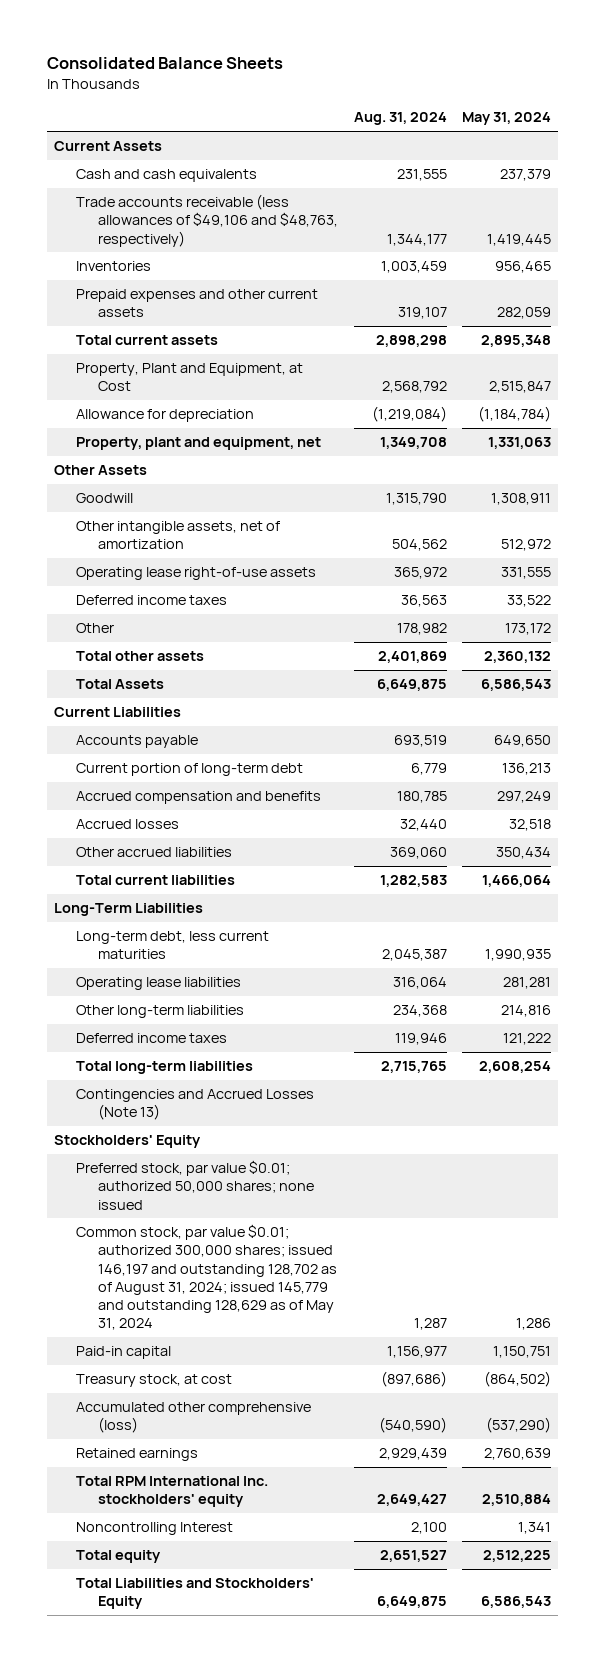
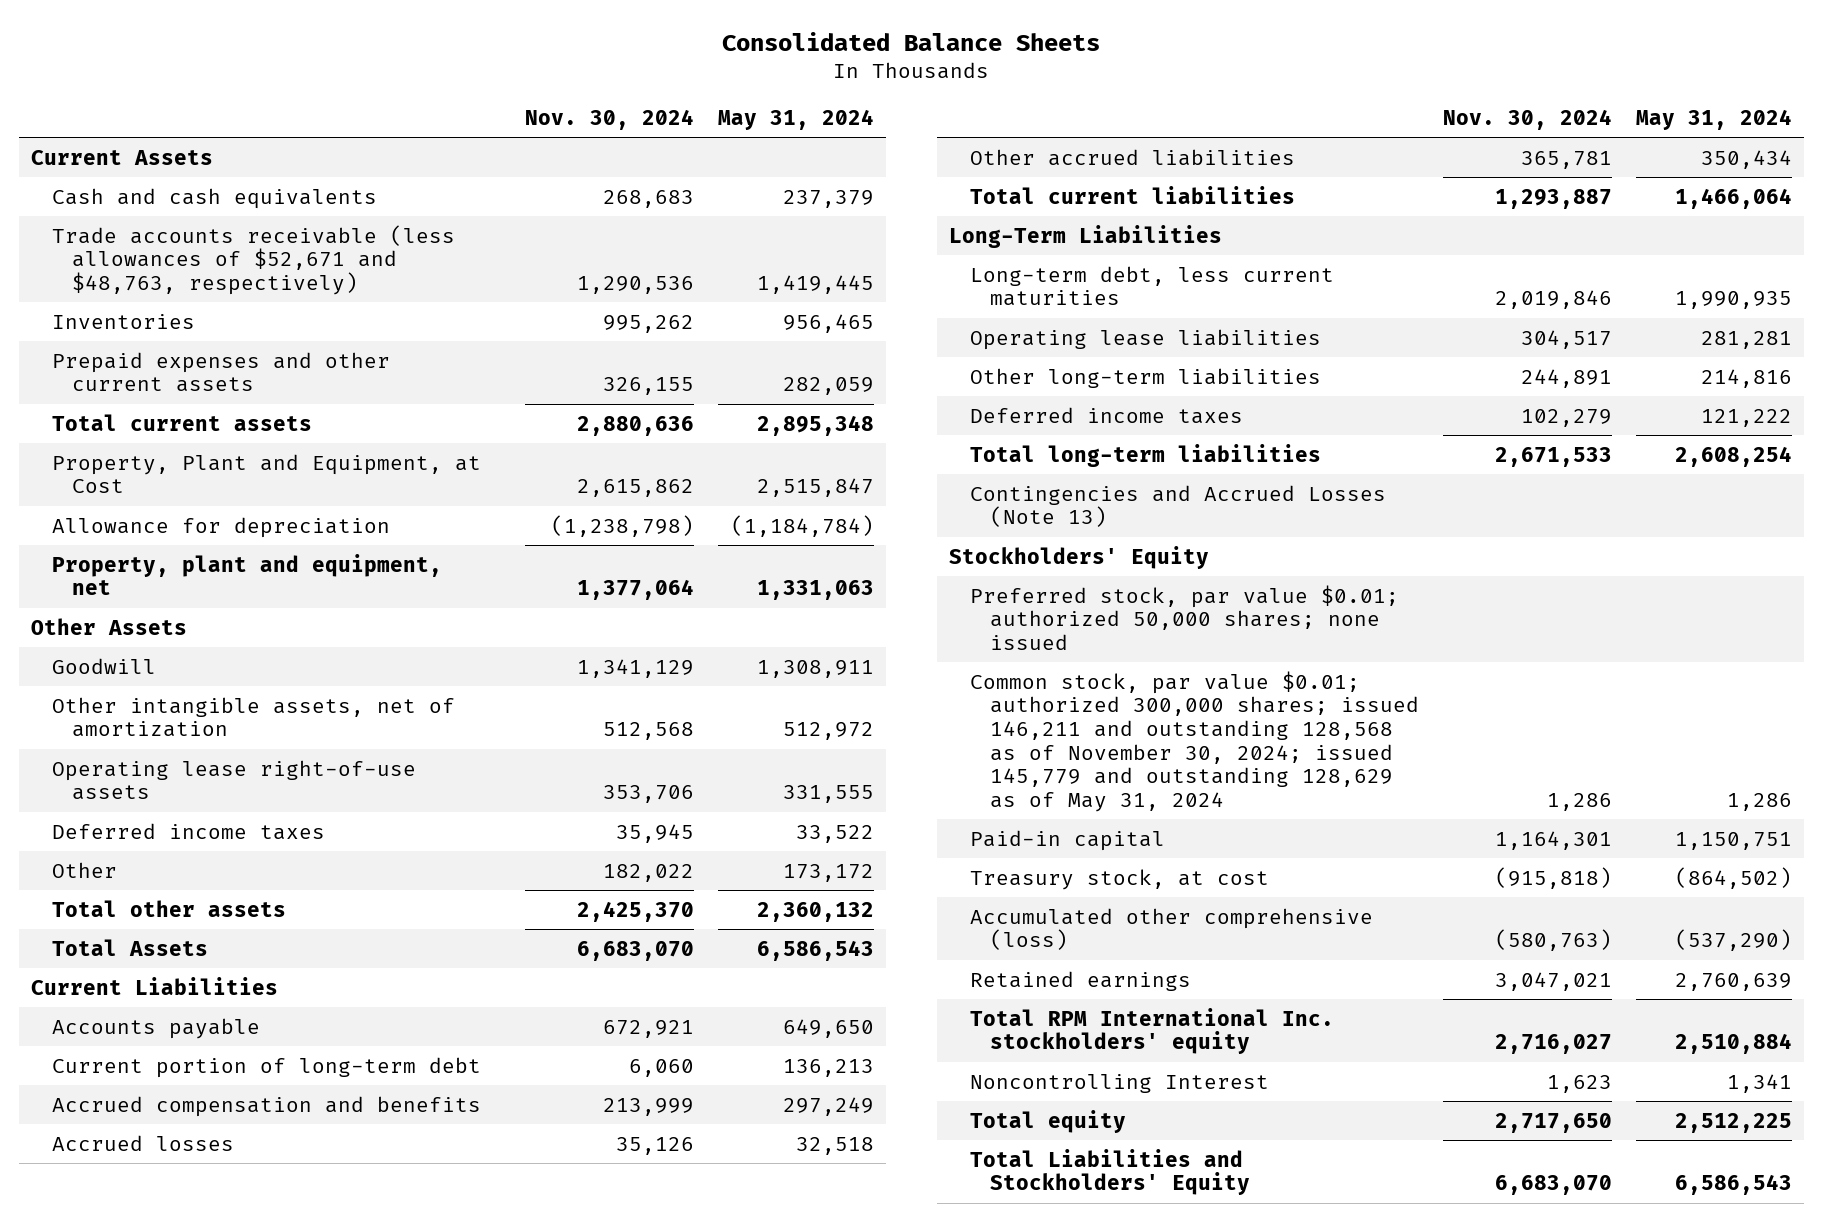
[353,112,447,126] Aug. 31, 2024 -> none
none -> [525,109,695,131] Nov. 30, 2024
[76,194,339,247] Trade accounts receivable (less allowances of $49,106 and $48,763, respectively) -> [51,224,455,295] Trade accounts receivable (less allowances of $52,671 and $48,763, respectively)
[76,1224,338,1330] Common stock, par value $0.01; authorized 300,000 shares; issued 146,197 and outstanding 128,702 as of August 31, 2024; issued 145,779 and outstanding 128,629 as of May 31, 2024 -> [969,670,1420,812] Common stock, par value $0.01; authorized 300,000 shares; issued 146,211 and outstanding 128,568 as of November 30, 2024; issued 145,779 and outstanding 128,629 as of May 31, 2024

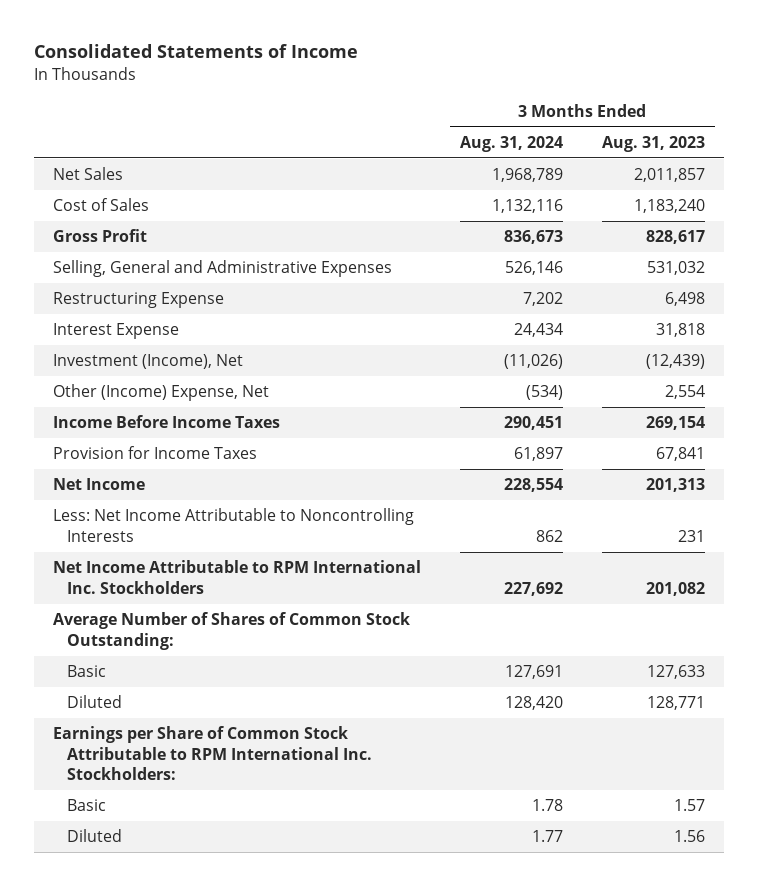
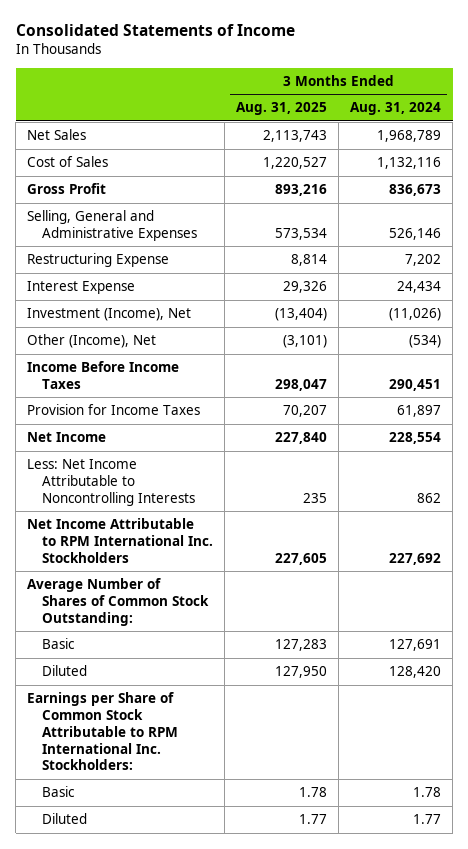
[601,135,705,152] Aug. 31, 2023 -> none
none -> [236,102,328,116] Aug. 31, 2025
[53,384,270,402] Other (Income) Expense, Net -> [27,334,157,349] Other (Income), Net

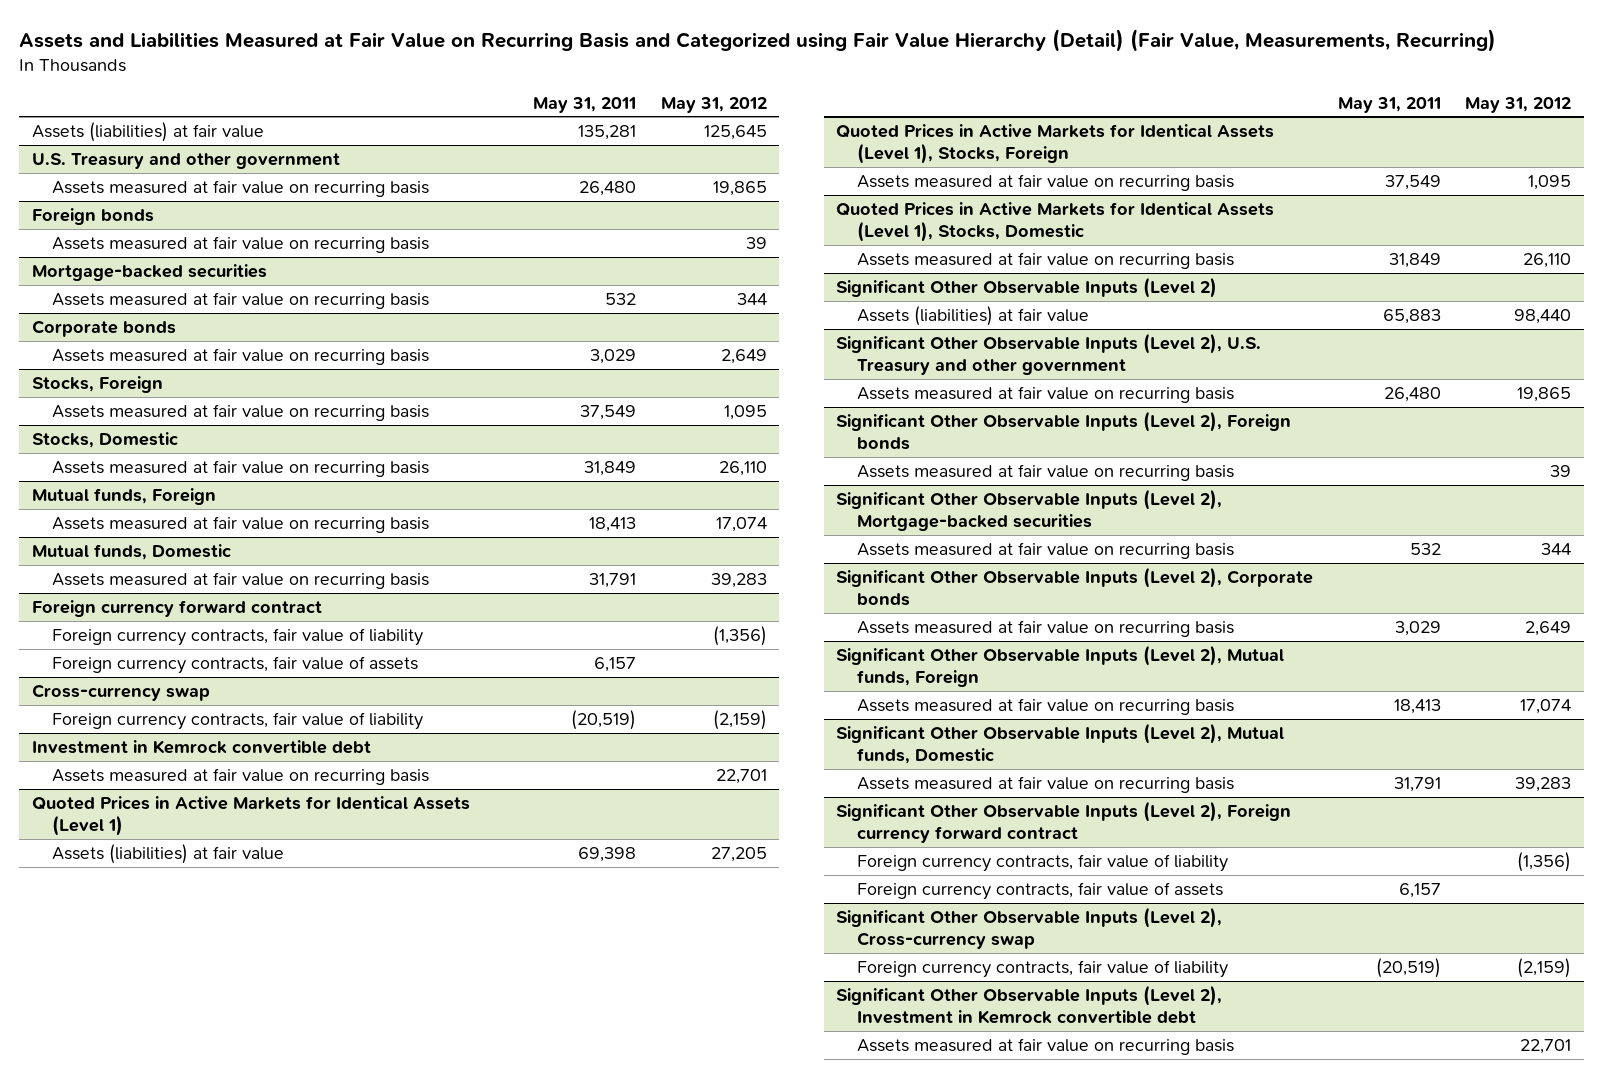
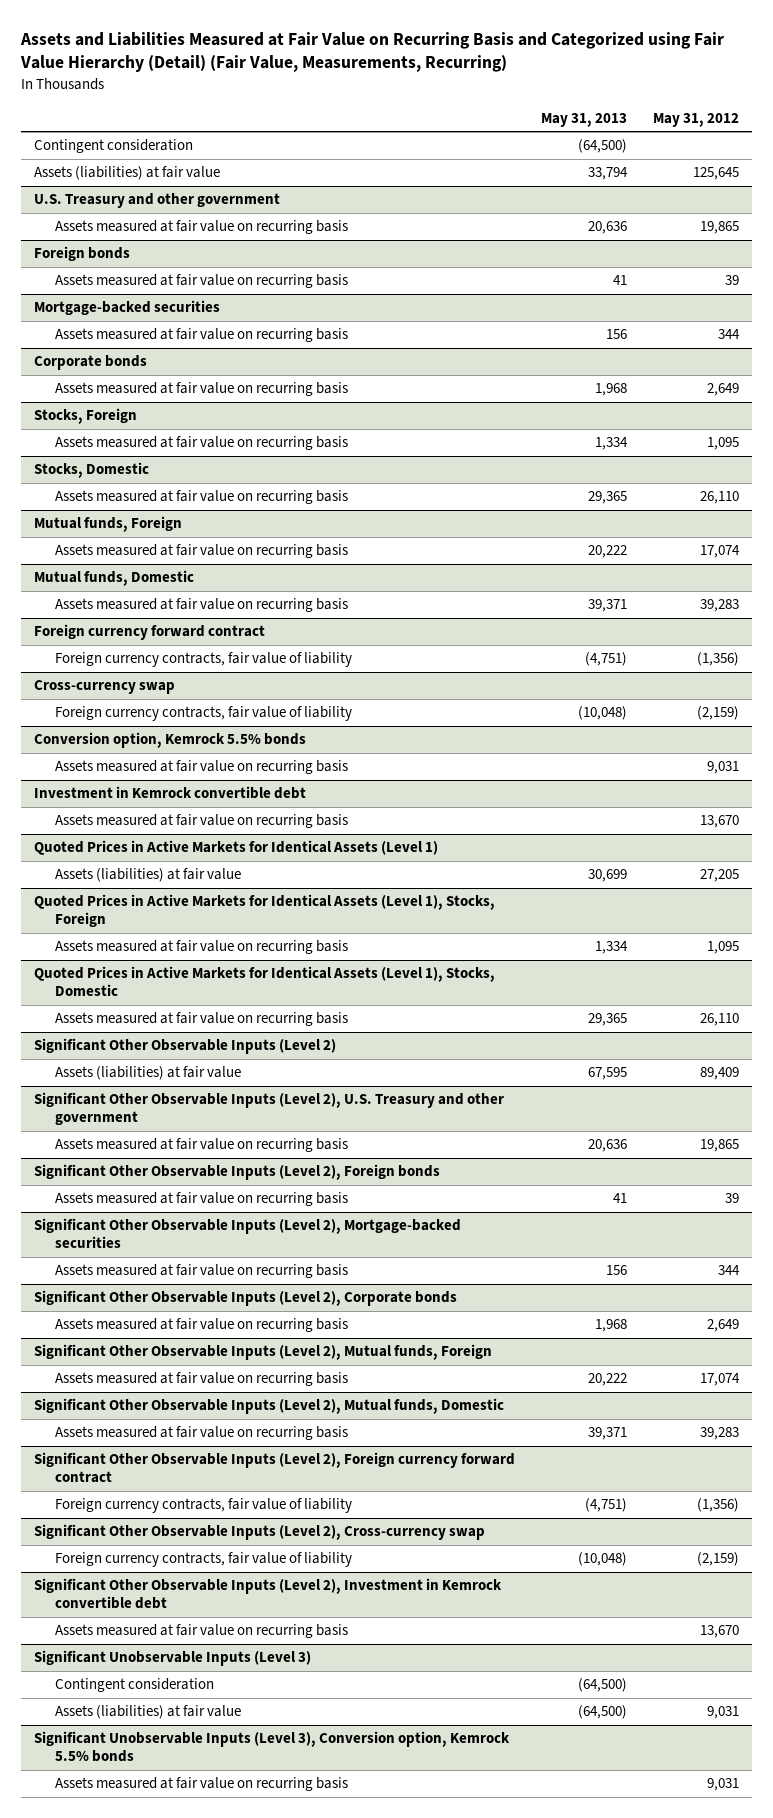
[533,96,637,113] May 31, 2011 -> none
none -> [540,112,627,127] May 31, 2013
none -> [34,139,194,154] Contingent consideration
[52,655,419,674] Foreign currency contracts, fair value of assets -> none
none -> [34,732,307,749] Conversion option, Kemrock 5.5% bonds
none -> [54,760,348,775] Assets measured at fair value on recurring basis
[715,768,767,784] 22,701 -> [699,815,739,829] 13,670
[1514,308,1572,324] 98,440 -> [699,1067,739,1081] 89,409
[856,881,1223,900] Foreign currency contracts, fair value of assets -> none
[1520,1038,1572,1054] 22,701 -> [699,1625,739,1639] 13,670
none -> [34,1650,312,1667] Significant Unobservable Inputs (Level 3)
none -> [54,1678,214,1693] Contingent consideration
none -> [54,1705,241,1720] Assets (liabilities) at fair value
none -> [34,1731,511,1763] Significant Unobservable Inputs (Level 3), Conversion option, Kemrock 5.5% bonds
none -> [54,1777,348,1792] Assets measured at fair value on recurring basis

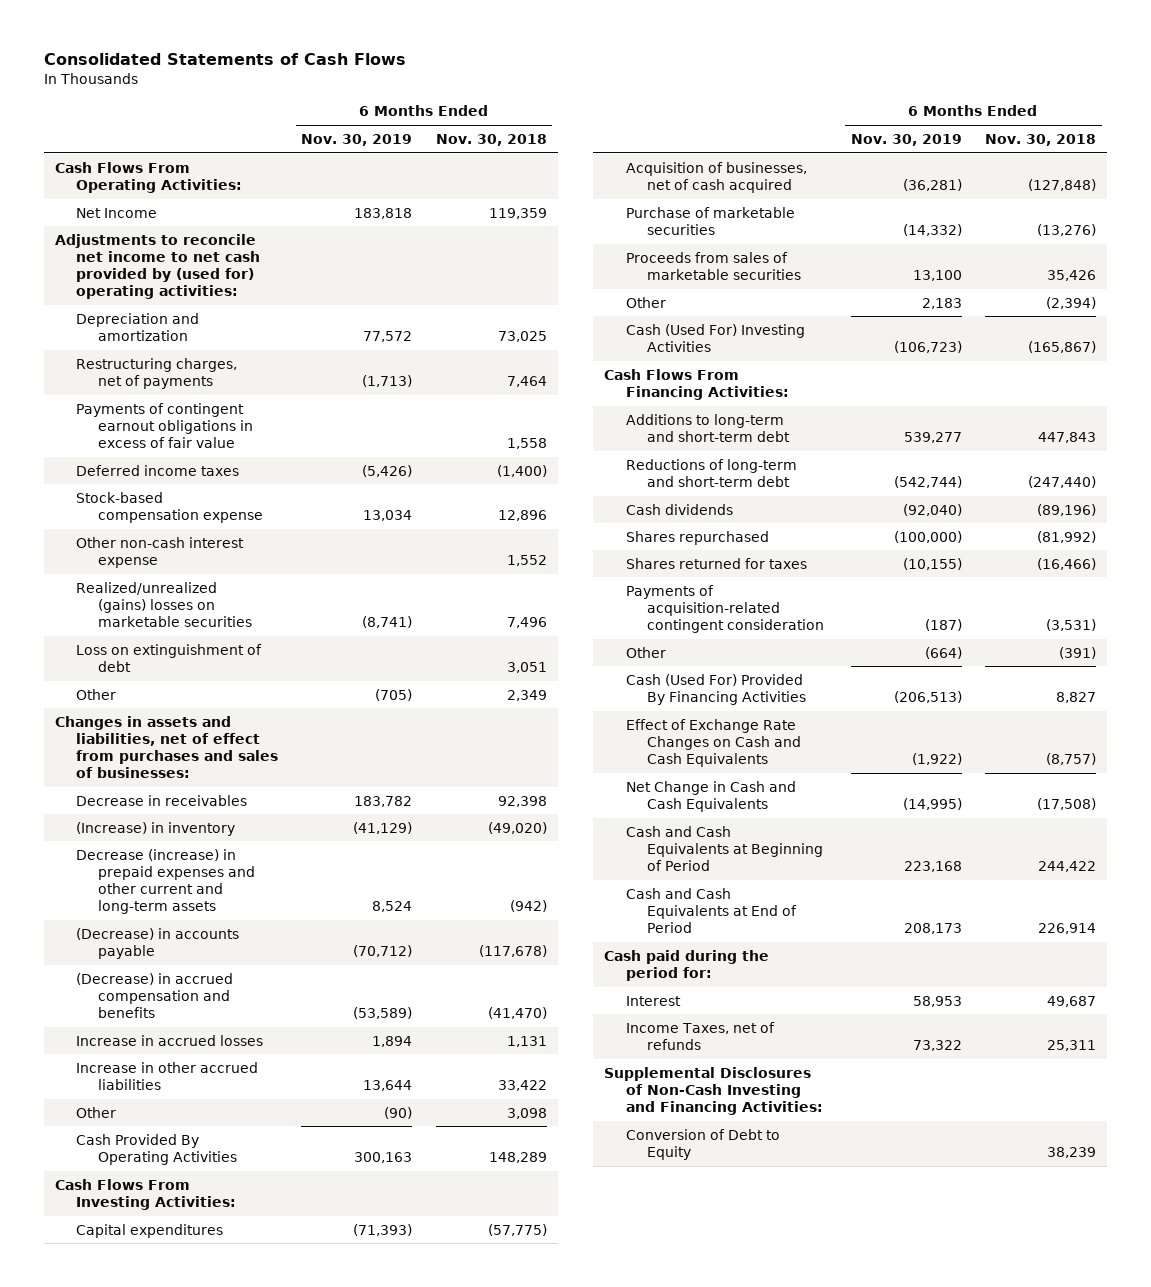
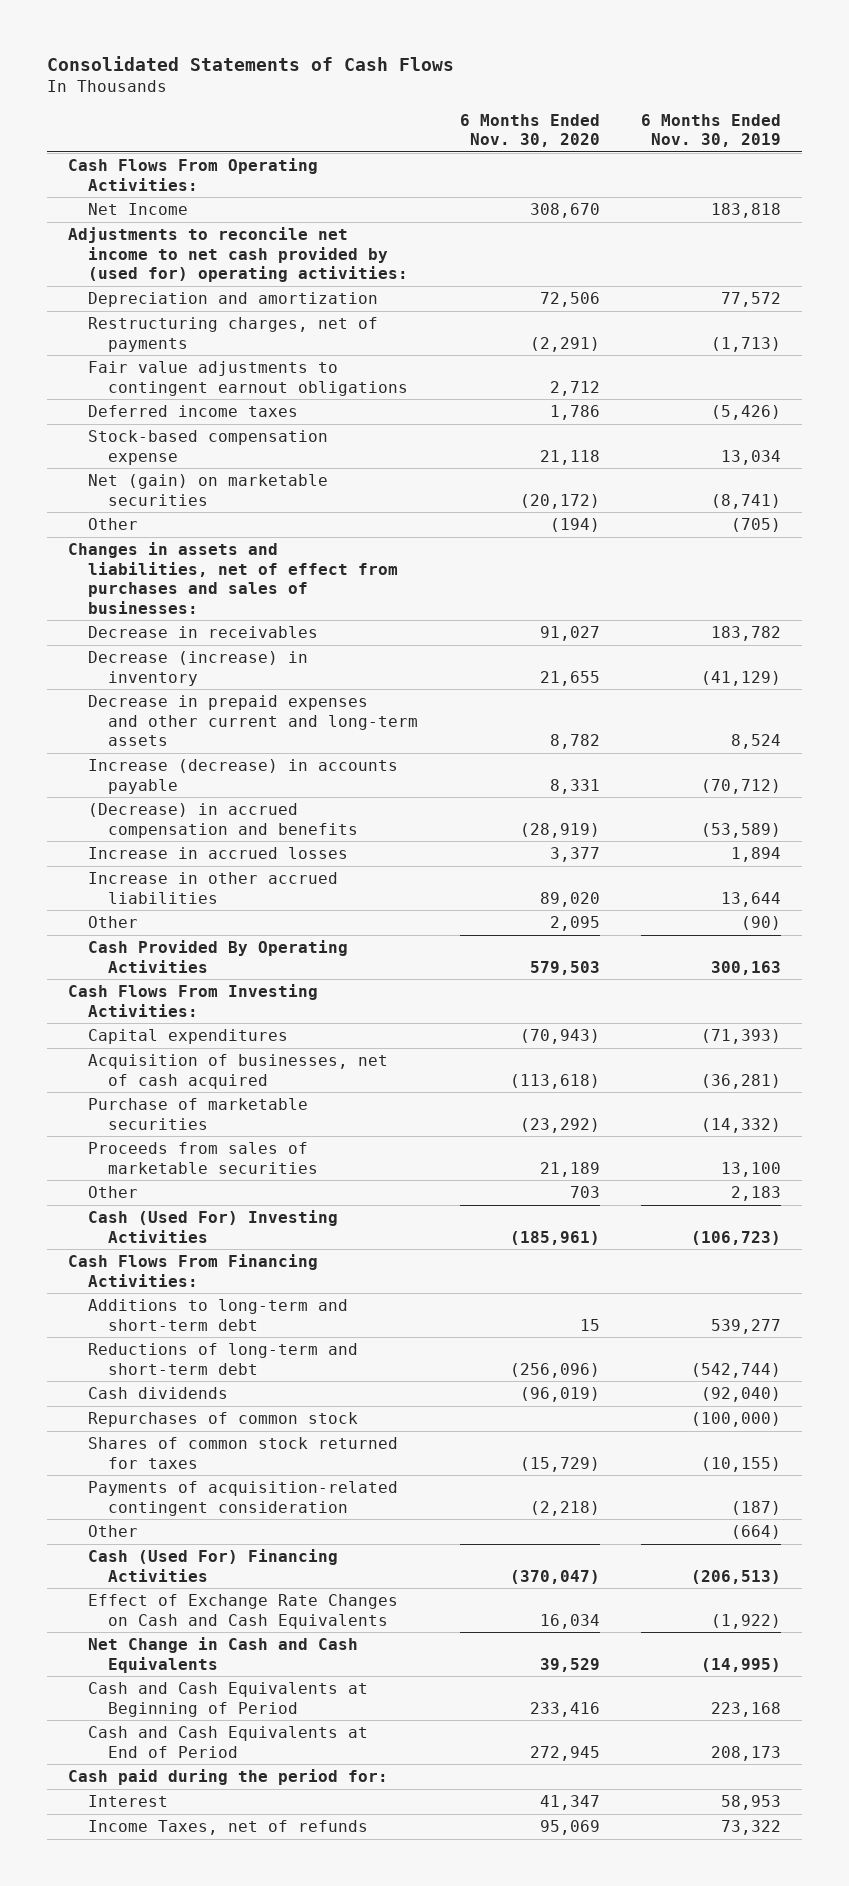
[435,133,547,146] Nov. 30, 2018 -> none
none -> [459,113,600,148] 6 Months Ended Nov. 30, 2020
[76,402,253,449] Payments of contingent earnout obligations in excess of fair value -> [88,361,409,396] Fair value adjustments to contingent earnout obligations
[76,536,245,568] Other non-cash interest expense -> none
[76,643,263,672] Loss on extinguishment of debt -> none
[76,581,252,628] Realized/unrealized (gains) losses on marketable securities -> [88,474,329,506] Net (gain) on marketable securities
[76,821,236,836] (Increase) in inventory -> [88,651,309,686] Decrease (increase) in inventory
[76,848,255,915] Decrease (increase) in prepaid expenses and other current and long-term assets -> [88,695,419,747] Decrease in prepaid expenses and other current and long-term assets
[76,927,240,959] (Decrease) in accounts payable -> [88,759,399,794] Increase (decrease) in accounts payable
[625,530,769,545] Shares repurchased -> [88,1412,359,1428] Repurchases of common stock
[625,557,807,569] Shares returned for taxes -> [88,1437,399,1469] Shares of common stock returned for taxes
[625,673,806,705] Cash (Used For) Provided By Financing Activities -> [88,1549,339,1582] Cash (Used For) Financing Activities
[604,1066,823,1116] Supplemental Disclosures of Non-Cash Investing and Financing Activities: -> none
[625,1128,780,1160] Conversion of Debt to Equity -> none

